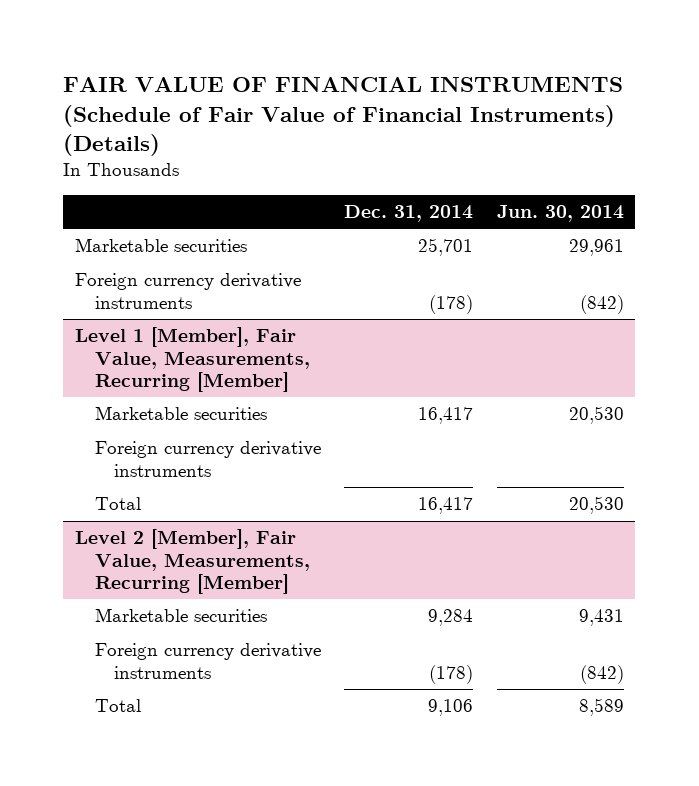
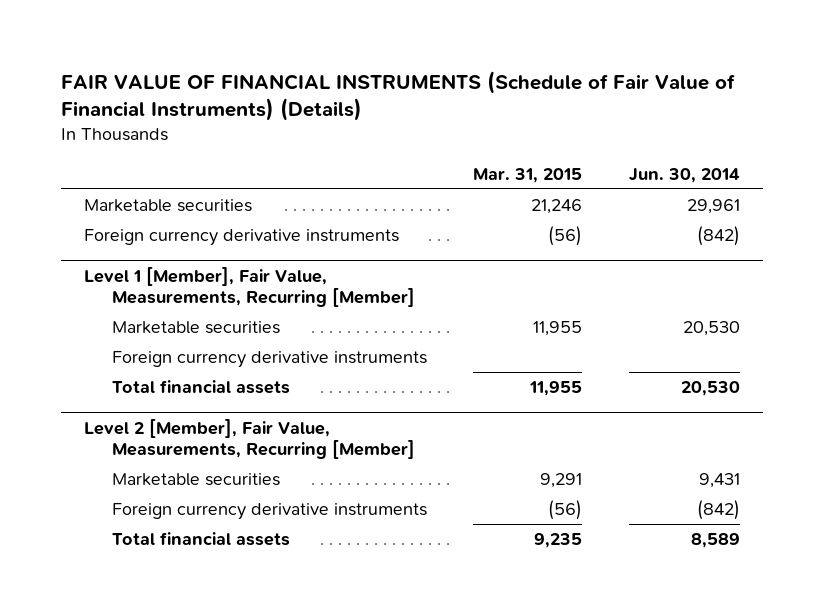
[344,204,474,222] Dec. 31, 2014 -> none
none -> [473,167,583,183] Mar. 31, 2015
[94,497,141,511] Total -> [111,380,290,395] Total financial assets
[94,699,141,713] Total -> [111,532,290,547] Total financial assets

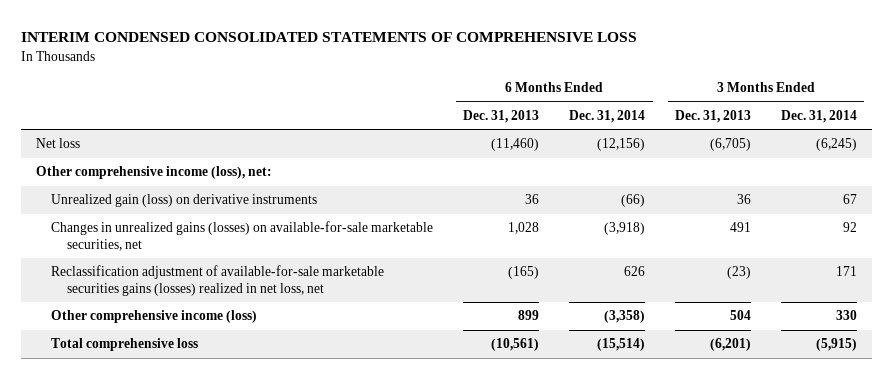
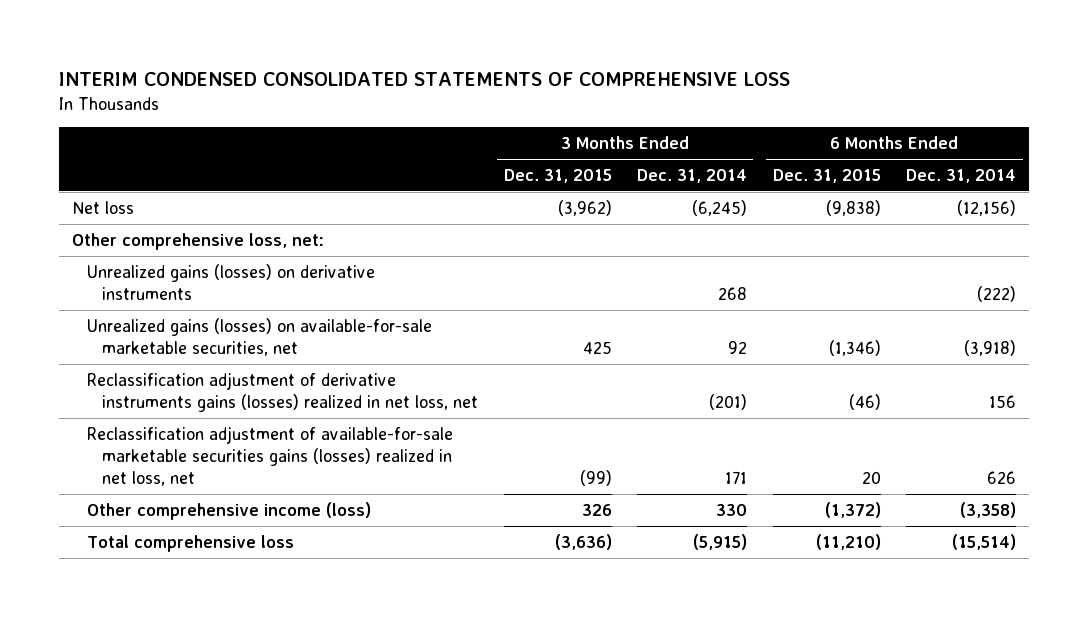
[463,110,540,124] Dec. 31, 2013 -> none
[674,110,751,124] Dec. 31, 2013 -> none
none -> [503,168,612,183] Dec. 31, 2015
none -> [772,168,881,183] Dec. 31, 2015
[36,166,273,180] Other comprehensive income (loss), net: -> [72,232,325,250] Other comprehensive loss, net:
[51,194,318,208] Unrealized gain (loss) on derivative instruments -> [87,263,376,300] Unrealized gains (losses) on derivative instruments
[621,194,646,208] (66) -> [977,285,1017,302] (222)
[842,194,857,205] 67 -> [718,286,748,300] 268
[51,221,434,252] Changes in unrealized gains (losses) on available-for-sale marketable securities, net -> [87,317,433,356] Unrealized gains (losses) on available-for-sale marketable securities, net
none -> [87,371,478,412] Reclassification adjustment of derivative instruments gains (losses) realized in net loss, net

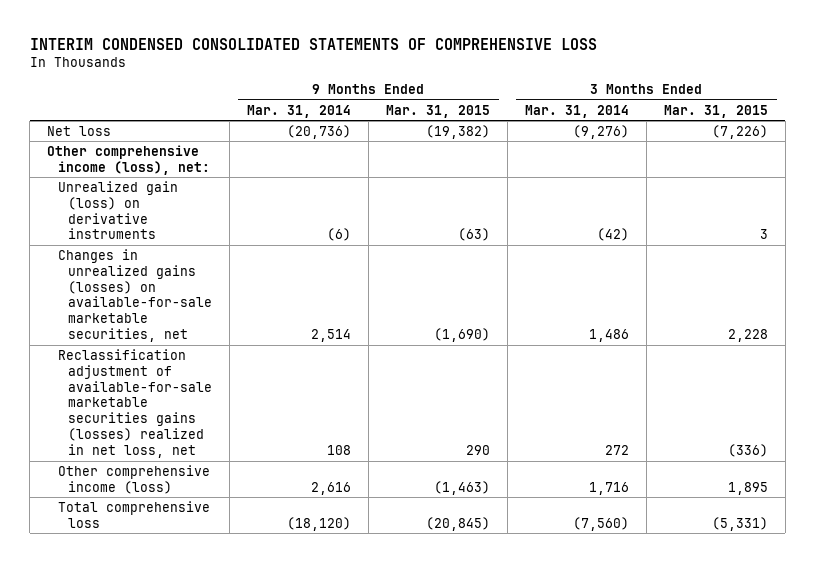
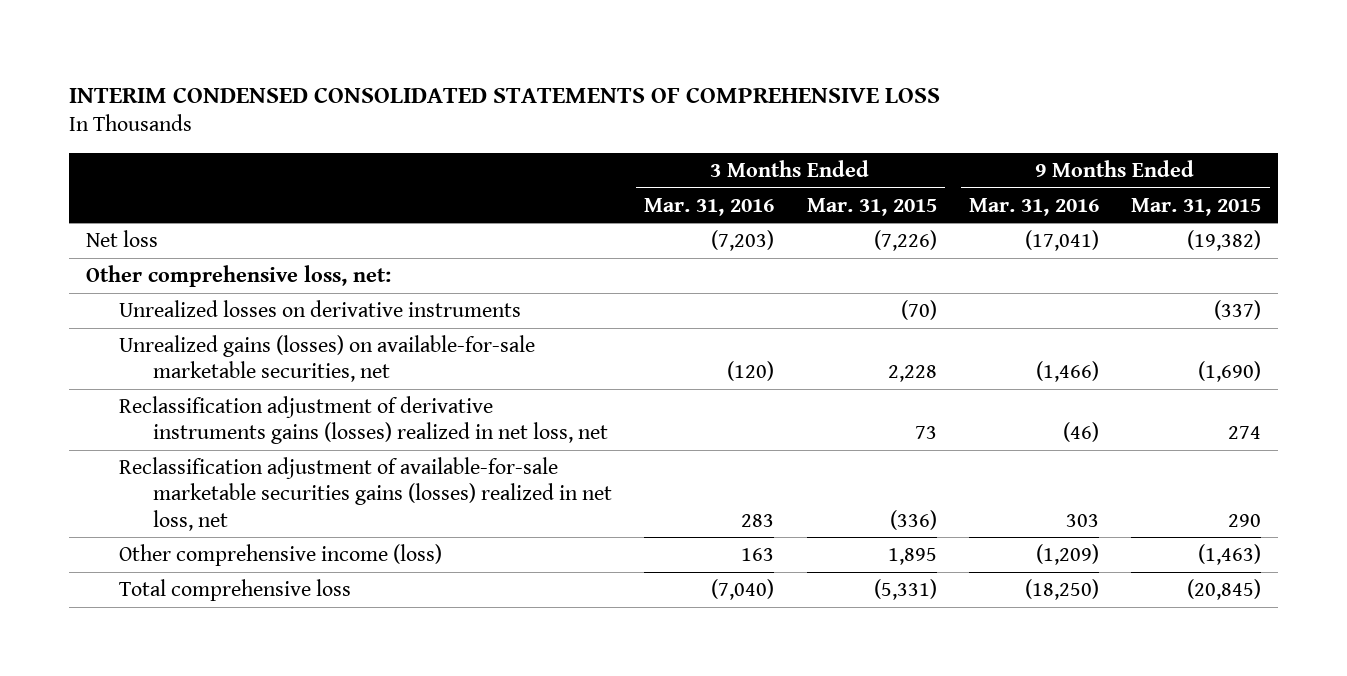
[246,104,351,118] Mar. 31, 2014 -> none
[524,104,629,118] Mar. 31, 2014 -> none
none -> [644,197,775,216] Mar. 31, 2016
none -> [969,197,1100,216] Mar. 31, 2016
[47,144,210,175] Other comprehensive income (loss), net: -> [85,265,391,288] Other comprehensive loss, net:
[57,180,178,240] Unrealized gain (loss) on derivative instruments -> [119,300,522,318] Unrealized losses on derivative instruments
[457,228,490,242] (63) -> [1214,300,1262,321] (337)
[759,229,768,240] 3 -> [900,300,937,321] (70)
[57,248,212,343] Changes in unrealized gains (losses) on available-for-sale marketable securities, net -> [119,335,536,383] Unrealized gains (losses) on available-for-sale marketable securities, net
none -> [119,396,608,445] Reclassification adjustment of derivative instruments gains (losses) realized in net loss, net

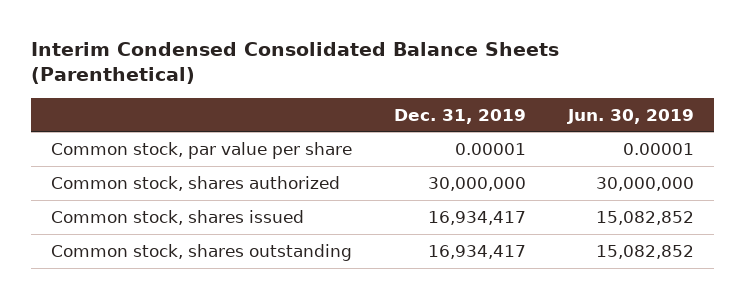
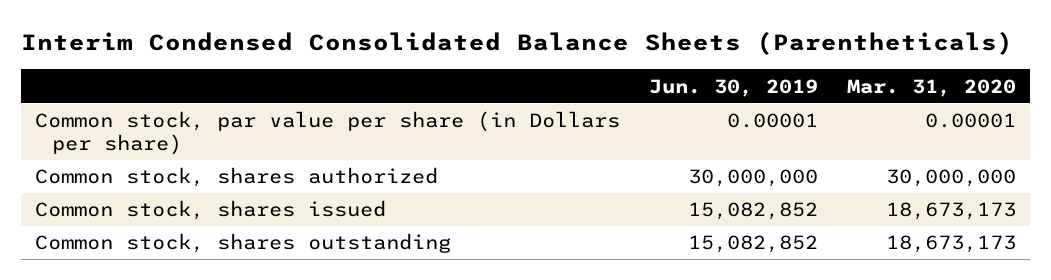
[30,41,559,85] Interim Condensed Consolidated Balance Sheets (Parenthetical) -> [20,31,1013,56] Interim Condensed Consolidated Balance Sheets (Parentheticals)
[393,108,526,124] Dec. 31, 2019 -> none
none -> [846,78,1016,97] Mar. 31, 2020
[51,141,353,159] Common stock, par value per share -> [35,111,621,155] Common stock, par value per share (in Dollars per share)

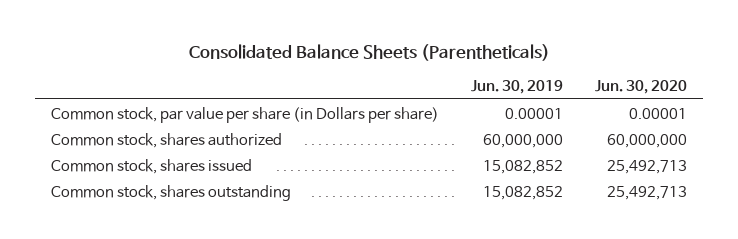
[20,31,1013,56] Interim Condensed Consolidated Balance Sheets (Parentheticals) -> [188,43,550,61] Consolidated Balance Sheets (Parentheticals)
[846,78,1016,97] Mar. 31, 2020 -> none
none -> [595,80,688,95] Jun. 30, 2020
[687,169,818,188] 30,000,000 -> [482,133,563,148] 60,000,000

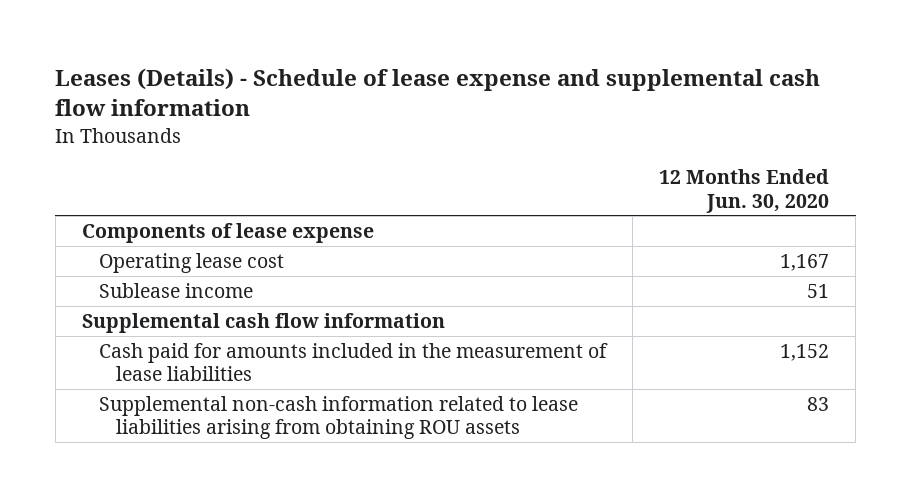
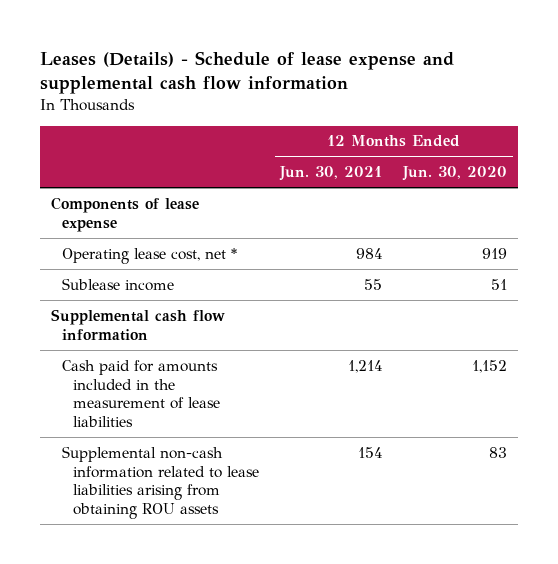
none -> [279,166,383,182] Jun. 30, 2021
[98,253,284,274] Operating lease cost -> [62,247,238,264] Operating lease cost, net *
[780,254,830,272] 1,167 -> [482,247,508,259] 919

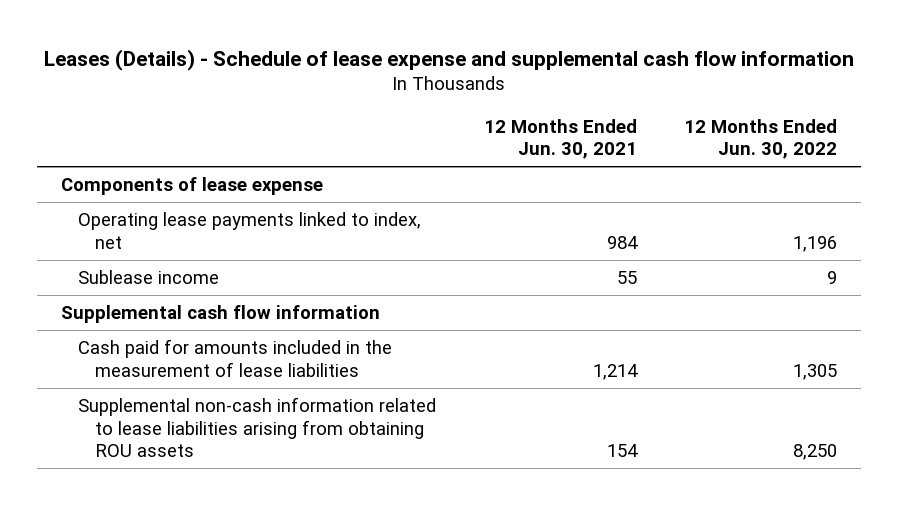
[402,166,508,182] Jun. 30, 2020 -> none
none -> [683,118,837,160] 12 Months Ended Jun. 30, 2022
[62,247,238,264] Operating lease cost, net * -> [78,212,422,249] Operating lease payments linked to index, net

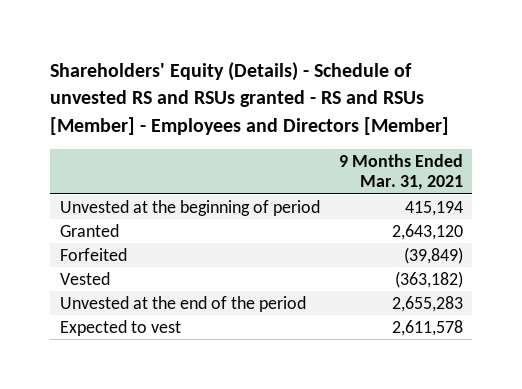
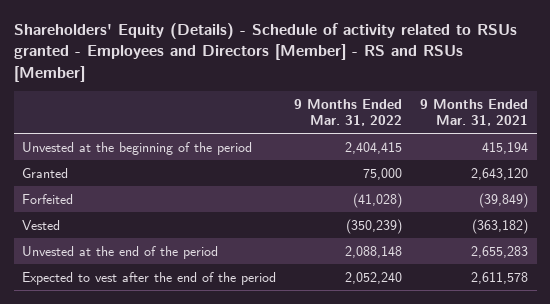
[50,62,450,135] Shareholders' Equity (Details) - Schedule of unvested RS and RSUs granted - RS and RSUs [Member] - Employees and Directors [Member] -> [13,22,517,82] Shareholders' Equity (Details) - Schedule of activity related to RSUs granted - Employees and Directors [Member] - RS and RSUs [Member]
none -> [294,99,403,127] 9 Months Ended Mar. 31, 2022
[59,199,320,216] Unvested at the beginning of period -> [22,141,253,155] Unvested at the beginning of the period
[59,319,181,336] Expected to vest -> [22,271,277,285] Expected to vest after the end of the period

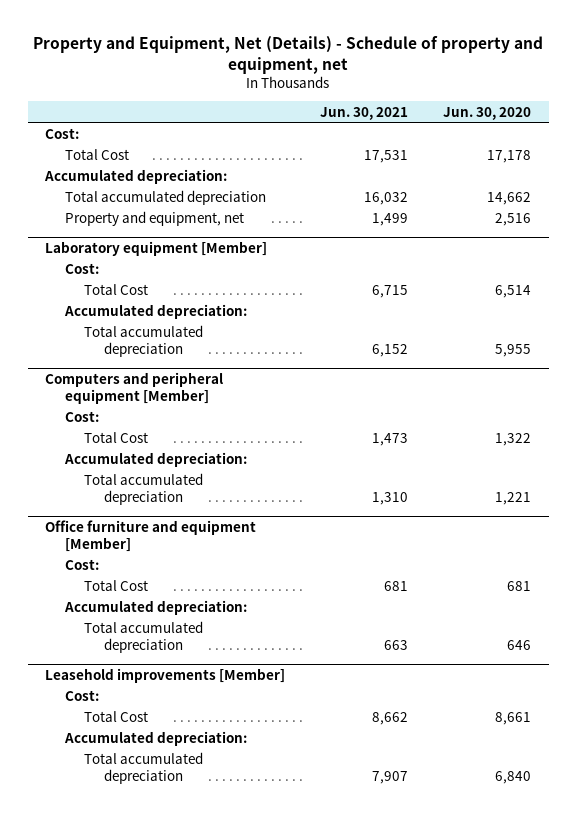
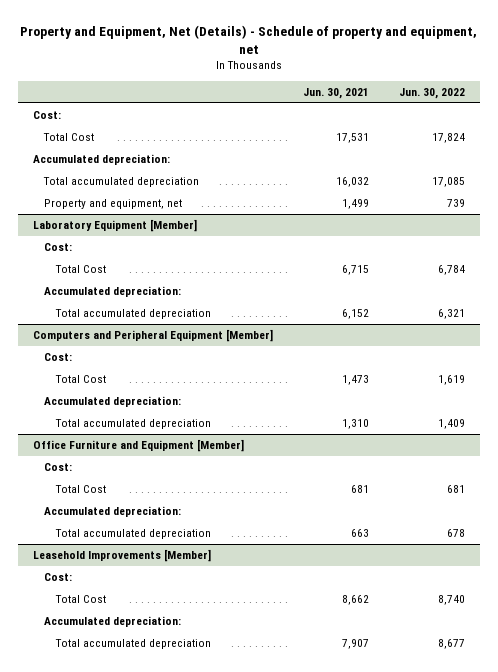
[443,106,532,120] Jun. 30, 2020 -> none
none -> [398,87,465,99] Jun. 30, 2022
[45,240,268,256] Laboratory equipment [Member] -> [32,218,197,232] Laboratory Equipment [Member]
[45,371,224,404] Computers and peripheral equipment [Member] -> [32,328,273,342] Computers and Peripheral Equipment [Member]
[45,519,257,552] Office furniture and equipment [Member] -> [32,438,244,452] Office Furniture and Equipment [Member]
[45,667,286,683] Leasehold improvements [Member] -> [32,548,211,562] Leasehold Improvements [Member]

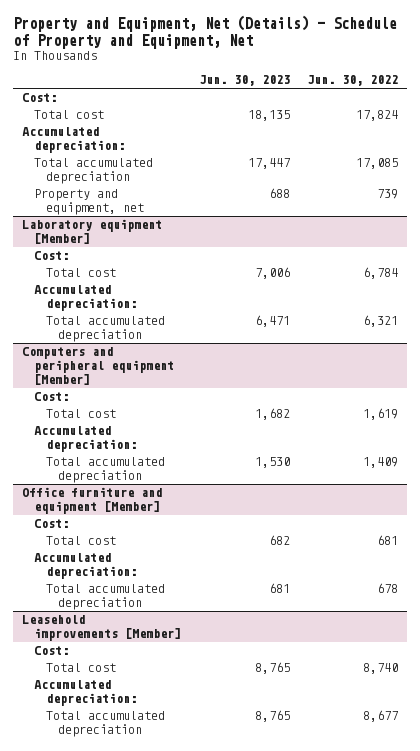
[19,24,477,54] Property and Equipment, Net (Details) - Schedule of property and equipment, net -> [12,15,397,49] Property and Equipment, Net (Details) - Schedule of Property and Equipment, Net
[302,87,369,99] Jun. 30, 2021 -> none
none -> [198,75,290,87] Jun. 30, 2023
[43,132,95,141] Total Cost -> [33,110,104,120] Total cost
[32,218,197,232] Laboratory Equipment [Member] -> [21,219,162,245] Laboratory equipment [Member]
[54,264,106,273] Total Cost -> [46,268,117,278] Total cost
[32,328,273,342] Computers and Peripheral Equipment [Member] -> [21,347,174,385] Computers and peripheral equipment [Member]
[54,374,106,383] Total Cost -> [46,409,117,419] Total cost
[32,438,244,452] Office Furniture and Equipment [Member] -> [21,487,162,515] Office furniture and equipment [Member]
[54,484,106,493] Total Cost -> [46,536,117,546] Total cost
[32,548,211,562] Leasehold Improvements [Member] -> [21,615,181,642] Leasehold improvements [Member]
[54,594,106,603] Total Cost -> [46,663,117,673] Total cost

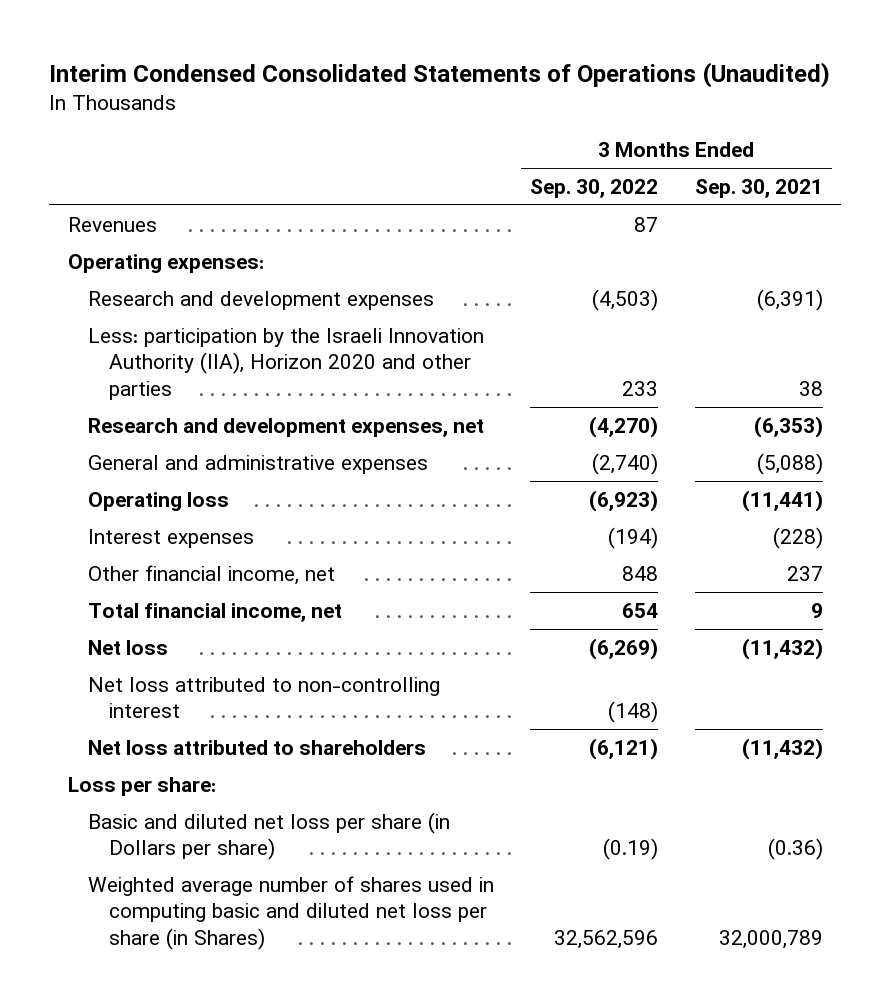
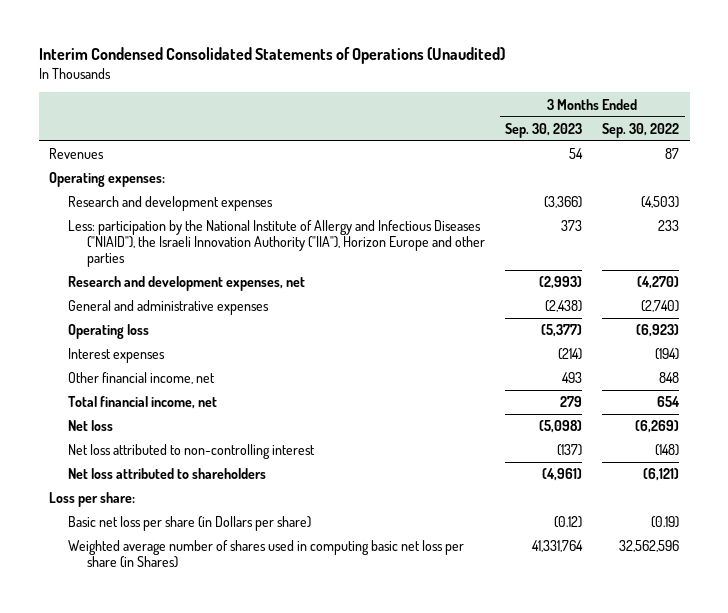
[694,178,823,198] Sep. 30, 2021 -> none
none -> [505,122,583,138] Sep. 30, 2023
[88,327,485,400] Less: participation by the Israeli Innovation Authority (IIA), Horizon 2020 and other parties -> [67,220,485,268] Less: participation by the National Institute of Allergy and Infectious Diseases ("NIAID"), the Israeli Innovation Authority ("IIA"), Horizon Europe and other parties
[88,811,451,861] Basic and diluted net loss per share (in Dollars per share) -> [67,516,311,532] Basic net loss per share (in Dollars per share)
[88,875,495,950] Weighted average number of shares used in computing basic and diluted net loss per share (in Shares) -> [67,540,464,569] Weighted average number of shares used in computing basic net loss per share (in Shares)

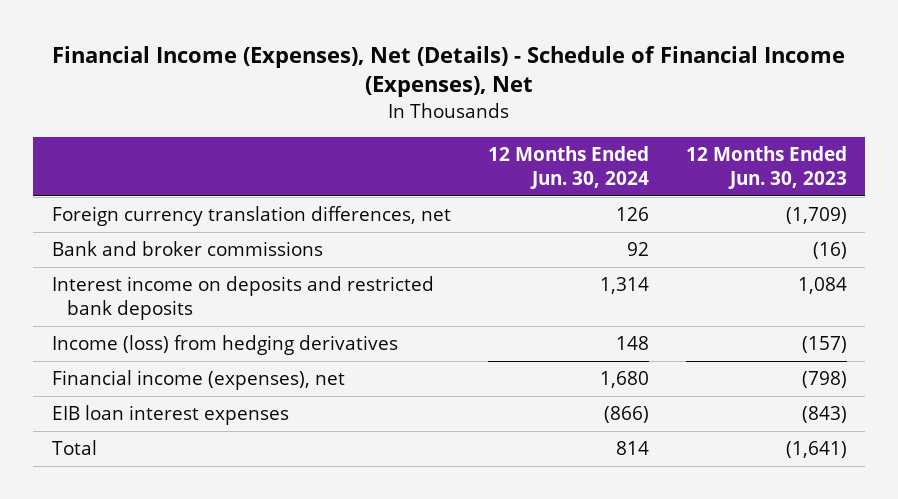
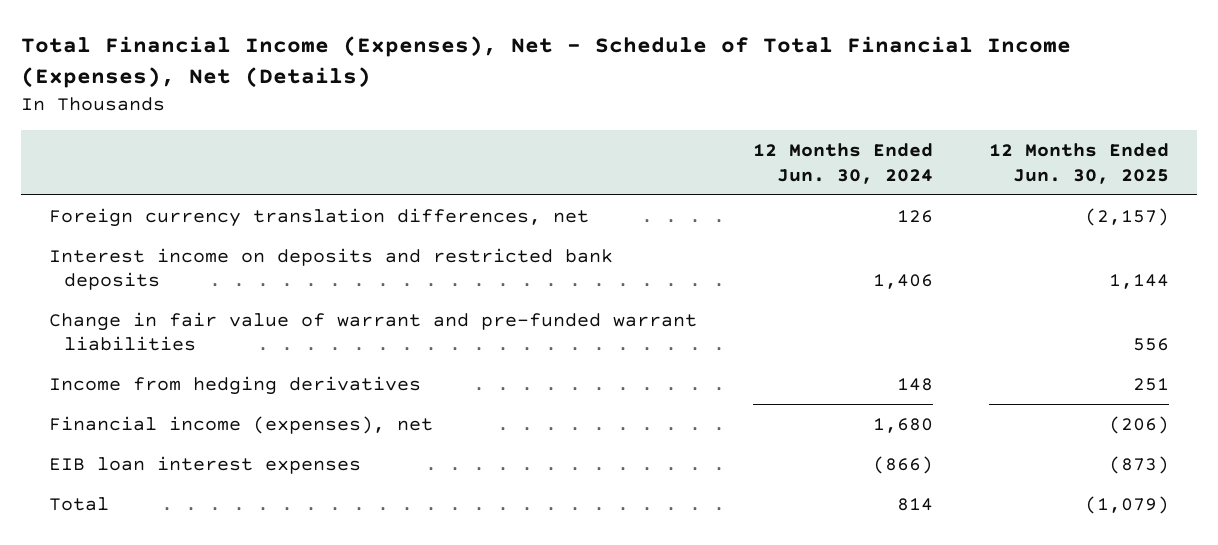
[52,45,846,98] Financial Income (Expenses), Net (Details) - Schedule of Financial Income (Expenses), Net -> [21,36,1072,89] Total Financial Income (Expenses), Net - Schedule of Total Financial Income (Expenses), Net (Details)
[685,146,847,189] 12 Months Ended Jun. 30, 2023 -> none
none -> [989,143,1170,184] 12 Months Ended Jun. 30, 2025
[51,241,323,257] Bank and broker commissions -> none
[599,277,649,295] 1,314 -> [873,274,934,290] 1,406
none -> [49,312,698,352] Change in fair value of warrant and pre-funded warrant liabilities
[51,335,398,356] Income (loss) from hedging derivatives -> [49,376,422,396] Income from hedging derivatives

